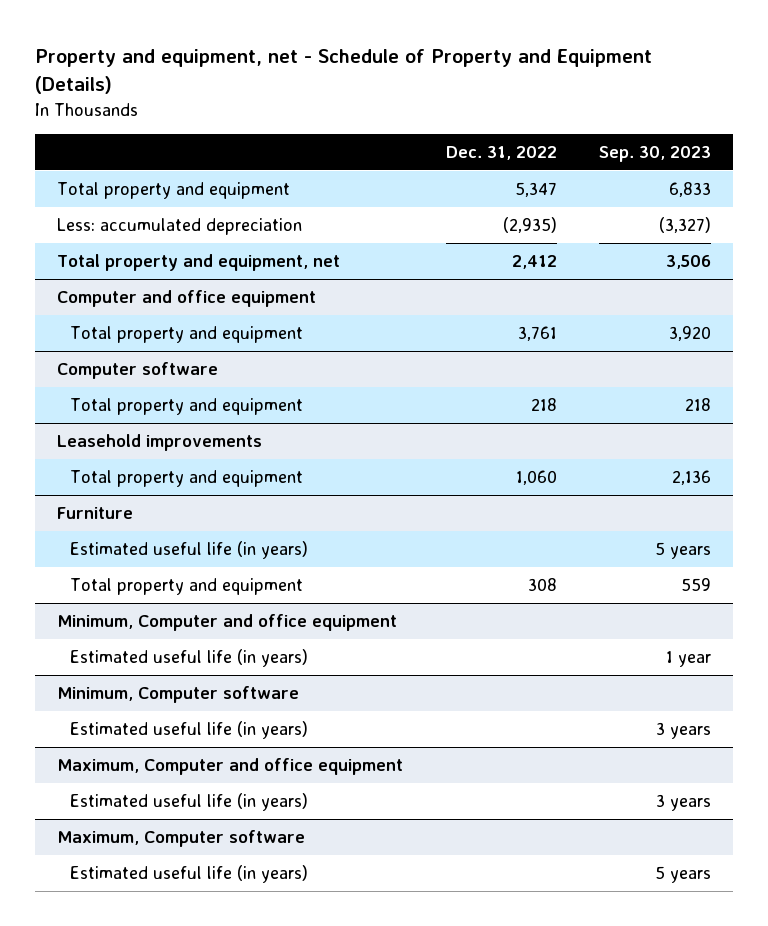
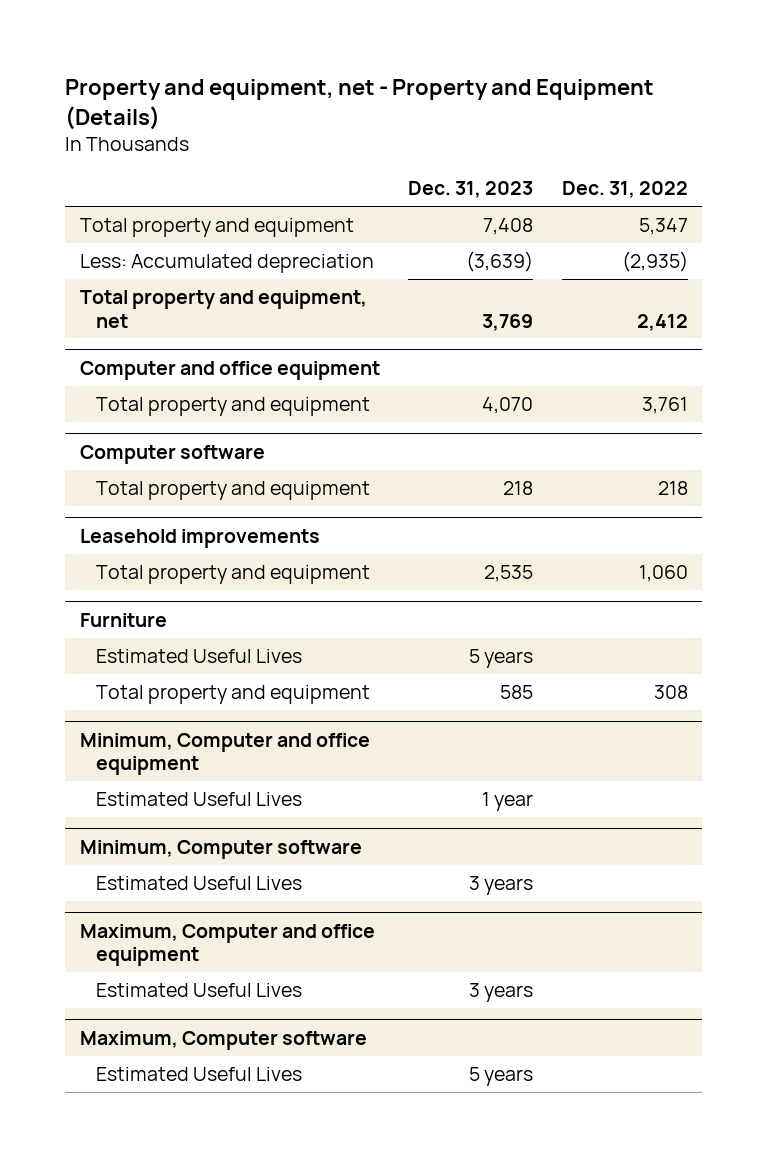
[35,49,653,95] Property and equipment, net - Schedule of Property and Equipment (Details) -> [65,79,655,131] Property and equipment, net - Property and Equipment (Details)
[599,145,712,162] Sep. 30, 2023 -> none
none -> [408,181,534,199] Dec. 31, 2023
[56,218,302,236] Less: accumulated depreciation -> [79,253,374,273] Less: Accumulated depreciation
[69,541,308,560] Estimated useful life (in years) -> [96,648,303,663] Estimated Useful Lives
[69,649,308,668] Estimated useful life (in years) -> [96,791,303,806] Estimated Useful Lives
[69,721,308,740] Estimated useful life (in years) -> [96,875,303,890] Estimated Useful Lives
[69,793,308,812] Estimated useful life (in years) -> [96,982,303,997] Estimated Useful Lives
[69,865,308,884] Estimated useful life (in years) -> [96,1066,303,1081] Estimated Useful Lives

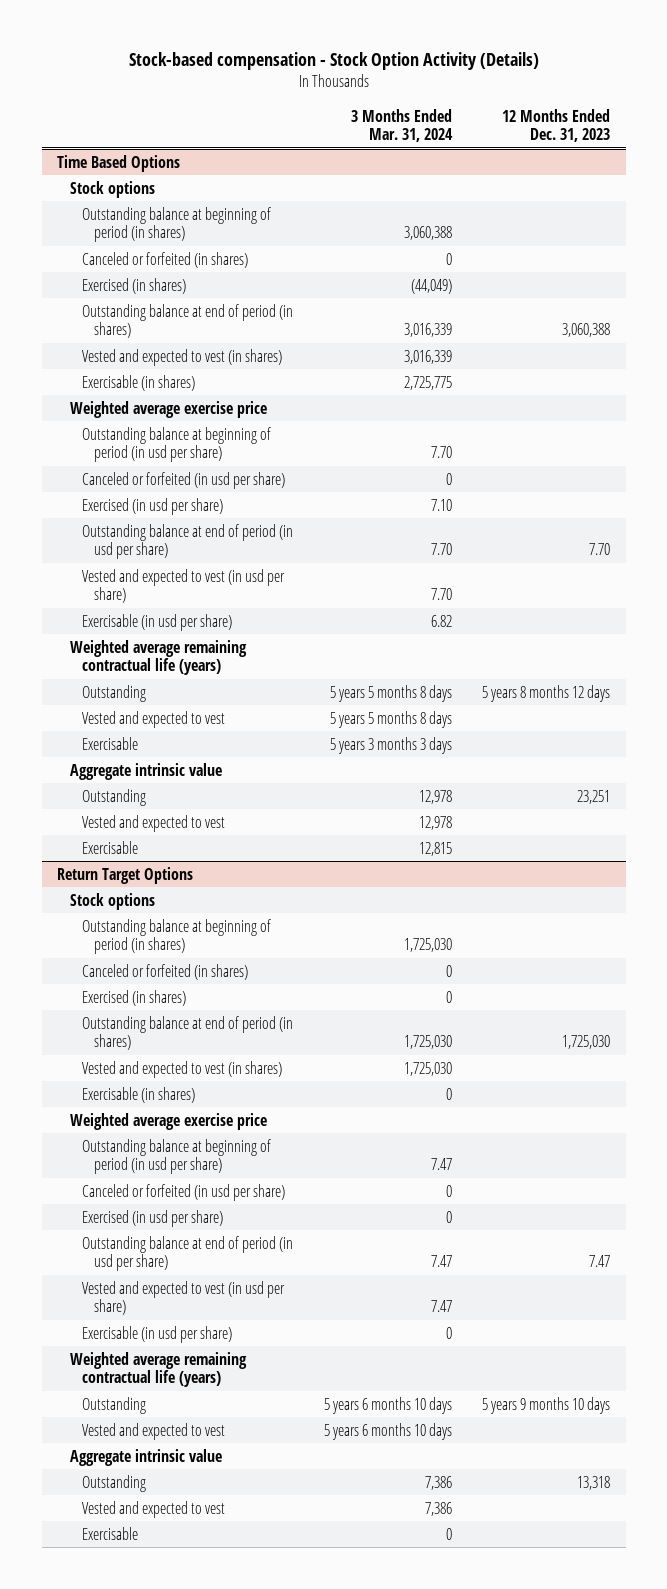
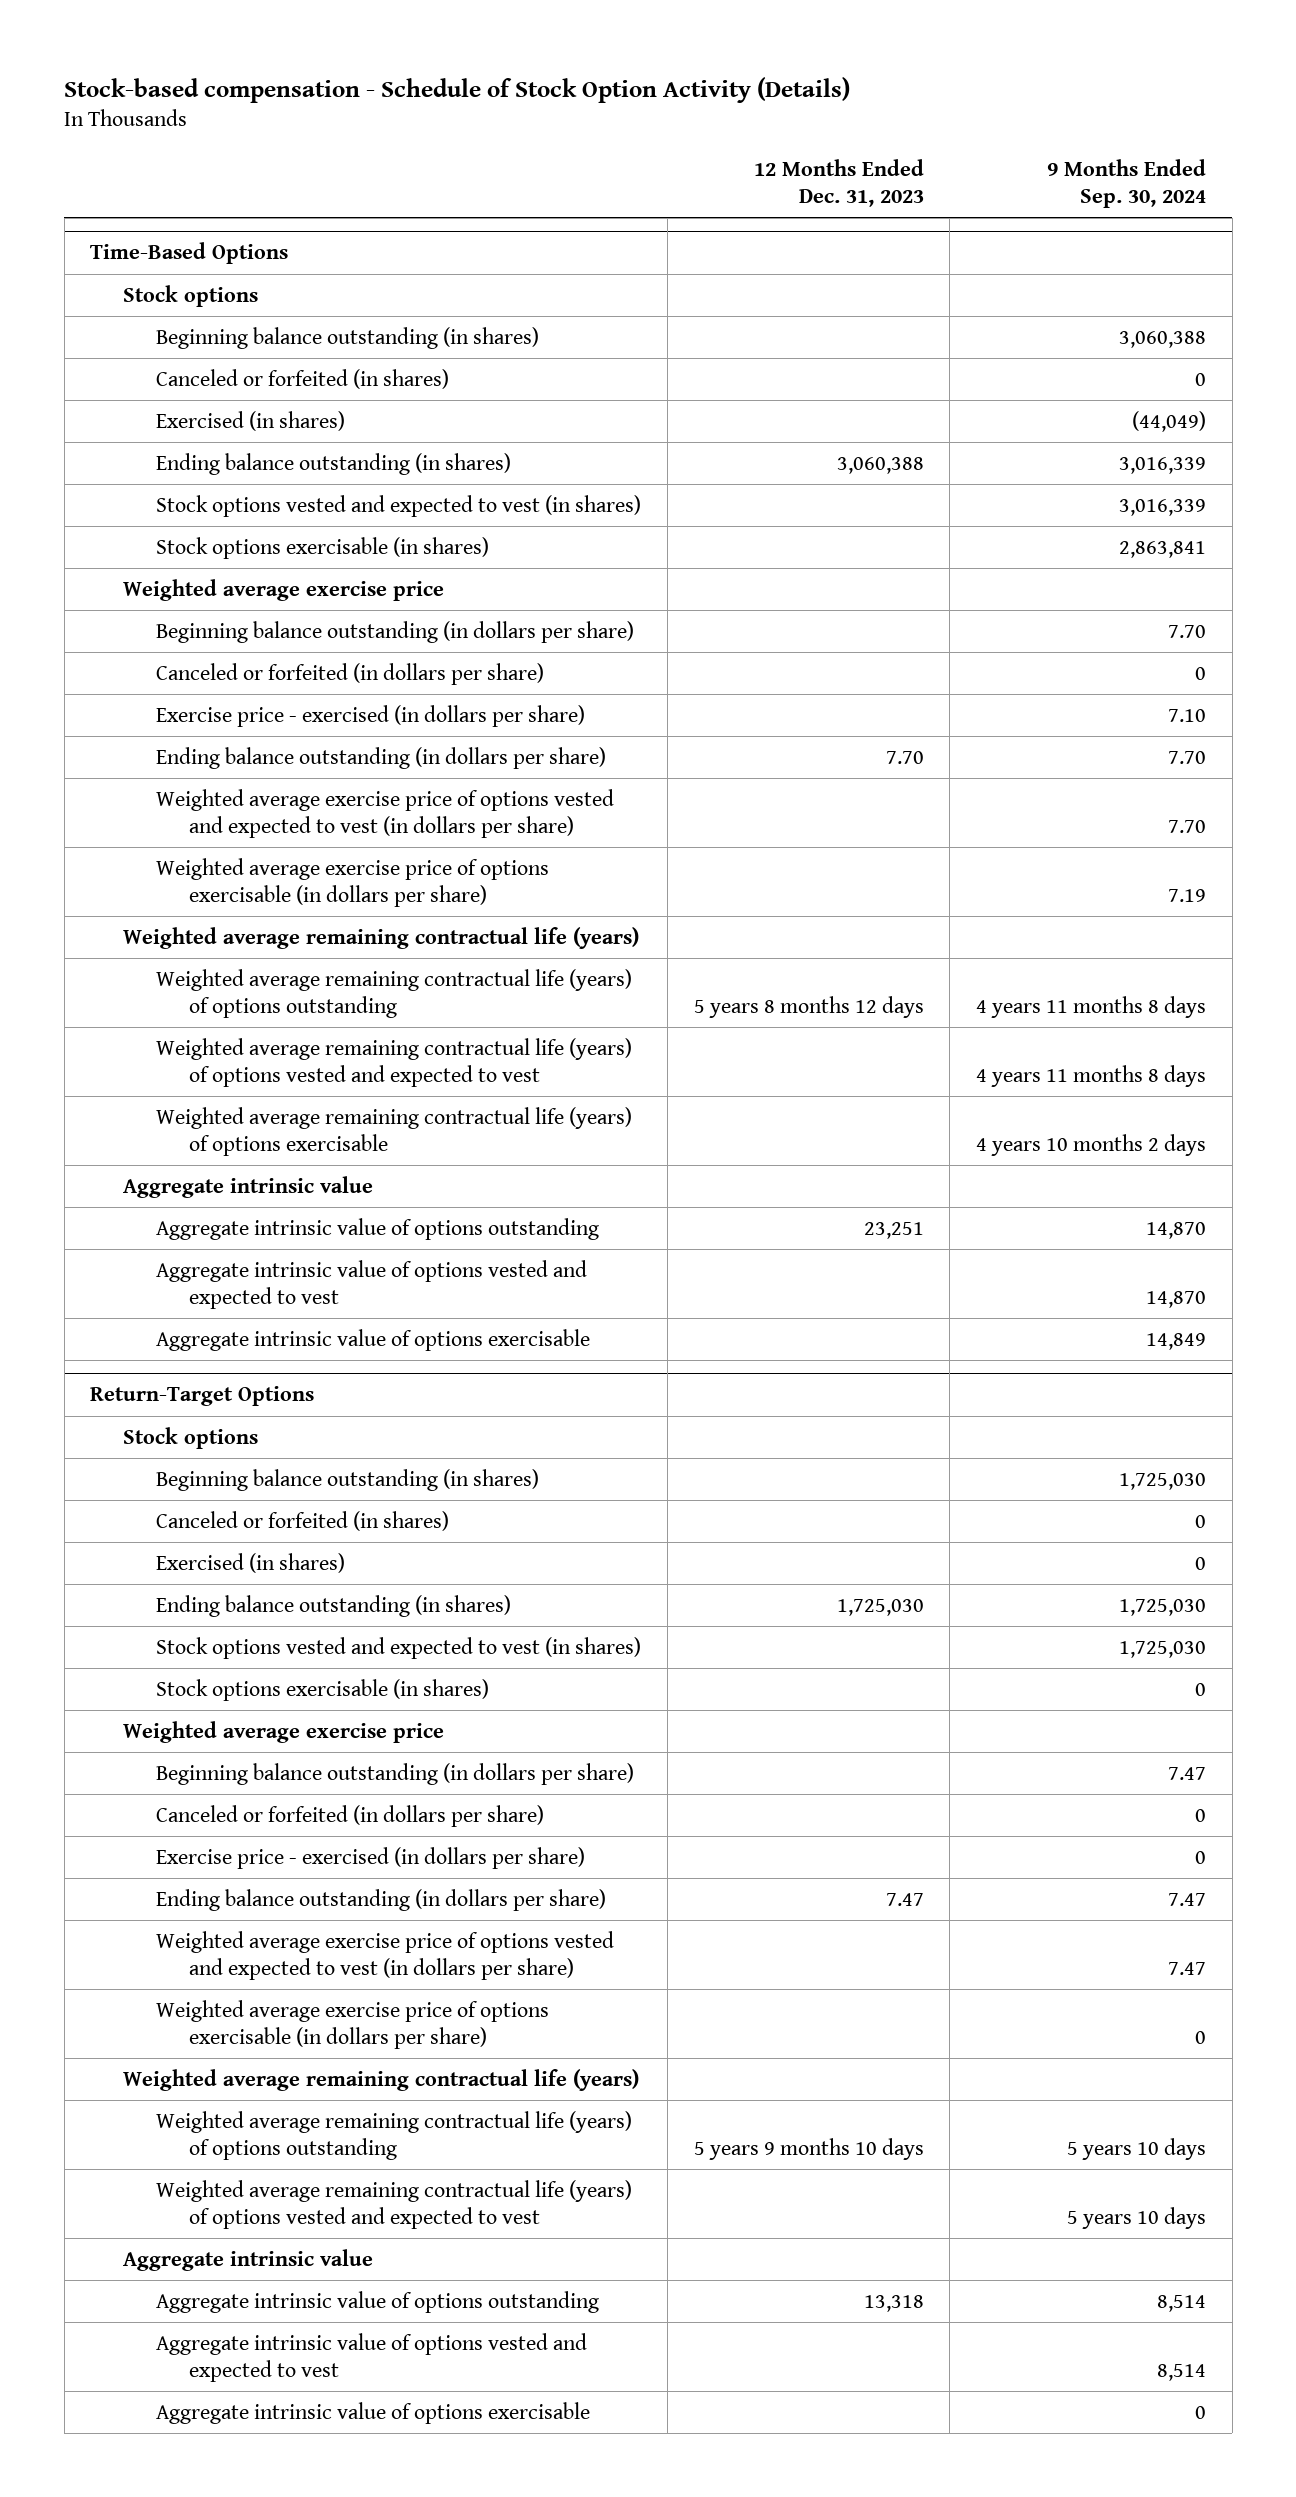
[128,52,539,71] Stock-based compensation - Stock Option Activity (Details) -> [64,77,851,104] Stock-based compensation - Schedule of Stock Option Activity (Details)
[350,108,453,143] 3 Months Ended Mar. 31, 2024 -> none
none -> [1047,158,1207,208] 9 Months Ended Sep. 30, 2024
[57,154,181,172] Time Based Options -> [90,242,289,265] Time-Based Options
[81,206,271,243] Outstanding balance at beginning of period (in shares) -> [155,326,539,349] Beginning balance outstanding (in shares)
[81,303,293,339] Outstanding balance at end of period (in shares) -> [155,452,511,475] Ending balance outstanding (in shares)
[81,348,282,366] Vested and expected to vest (in shares) -> [155,494,641,517] Stock options vested and expected to vest (in shares)
[81,374,195,391] Exercisable (in shares) -> [155,536,489,559] Stock options exercisable (in shares)
[81,426,271,463] Outstanding balance at beginning of period (in usd per share) -> [155,620,634,643] Beginning balance outstanding (in dollars per share)
[81,471,285,489] Canceled or forfeited (in usd per share) -> [155,662,544,685] Canceled or forfeited (in dollars per share)
[81,497,223,515] Exercised (in usd per share) -> [155,704,585,727] Exercise price - exercised (in dollars per share)
[81,523,293,560] Outstanding balance at end of period (in usd per share) -> [155,746,606,769] Ending balance outstanding (in dollars per share)
[81,568,285,604] Vested and expected to vest (in usd per share) -> [155,788,614,838] Weighted average exercise price of options vested and expected to vest (in dollars per share)
[81,613,232,631] Exercisable (in usd per share) -> [155,857,549,907] Weighted average exercise price of options exercisable (in dollars per share)
[81,684,146,702] Outstanding -> [155,968,632,1018] Weighted average remaining contractual life (years) of options outstanding
[81,710,225,728] Vested and expected to vest -> [155,1037,632,1087] Weighted average remaining contractual life (years) of options vested and expected to vest
[81,736,138,750] Exercisable -> [155,1106,632,1156] Weighted average remaining contractual life (years) of options exercisable
[81,788,146,806] Outstanding -> [155,1217,599,1240] Aggregate intrinsic value of options outstanding
[81,814,225,832] Vested and expected to vest -> [155,1259,587,1309] Aggregate intrinsic value of options vested and expected to vest
[81,840,138,854] Exercisable -> [155,1328,590,1351] Aggregate intrinsic value of options exercisable
[57,866,194,884] Return Target Options -> [90,1386,315,1407] Return-Target Options
[81,918,271,955] Outstanding balance at beginning of period (in shares) -> [155,1468,539,1491] Beginning balance outstanding (in shares)
[81,1015,293,1051] Outstanding balance at end of period (in shares) -> [155,1594,511,1617] Ending balance outstanding (in shares)
[81,1060,282,1078] Vested and expected to vest (in shares) -> [155,1636,641,1659] Stock options vested and expected to vest (in shares)
[81,1086,195,1103] Exercisable (in shares) -> [155,1678,489,1701] Stock options exercisable (in shares)
[81,1138,271,1175] Outstanding balance at beginning of period (in usd per share) -> [155,1762,634,1785] Beginning balance outstanding (in dollars per share)
[81,1183,285,1201] Canceled or forfeited (in usd per share) -> [155,1804,544,1827] Canceled or forfeited (in dollars per share)
[81,1209,223,1227] Exercised (in usd per share) -> [155,1846,585,1869] Exercise price - exercised (in dollars per share)
[81,1235,293,1272] Outstanding balance at end of period (in usd per share) -> [155,1888,606,1911] Ending balance outstanding (in dollars per share)
[81,1280,285,1316] Vested and expected to vest (in usd per share) -> [155,1930,614,1980] Weighted average exercise price of options vested and expected to vest (in dollars per share)
[81,1325,232,1343] Exercisable (in usd per share) -> [155,1999,549,2049] Weighted average exercise price of options exercisable (in dollars per share)
[81,1396,146,1414] Outstanding -> [155,2110,632,2160] Weighted average remaining contractual life (years) of options outstanding
[81,1422,225,1440] Vested and expected to vest -> [155,2179,632,2229] Weighted average remaining contractual life (years) of options vested and expected to vest
[81,1474,146,1492] Outstanding -> [155,2290,599,2313] Aggregate intrinsic value of options outstanding
[81,1500,225,1518] Vested and expected to vest -> [155,2332,587,2382] Aggregate intrinsic value of options vested and expected to vest
[81,1526,138,1540] Exercisable -> [155,2401,590,2424] Aggregate intrinsic value of options exercisable

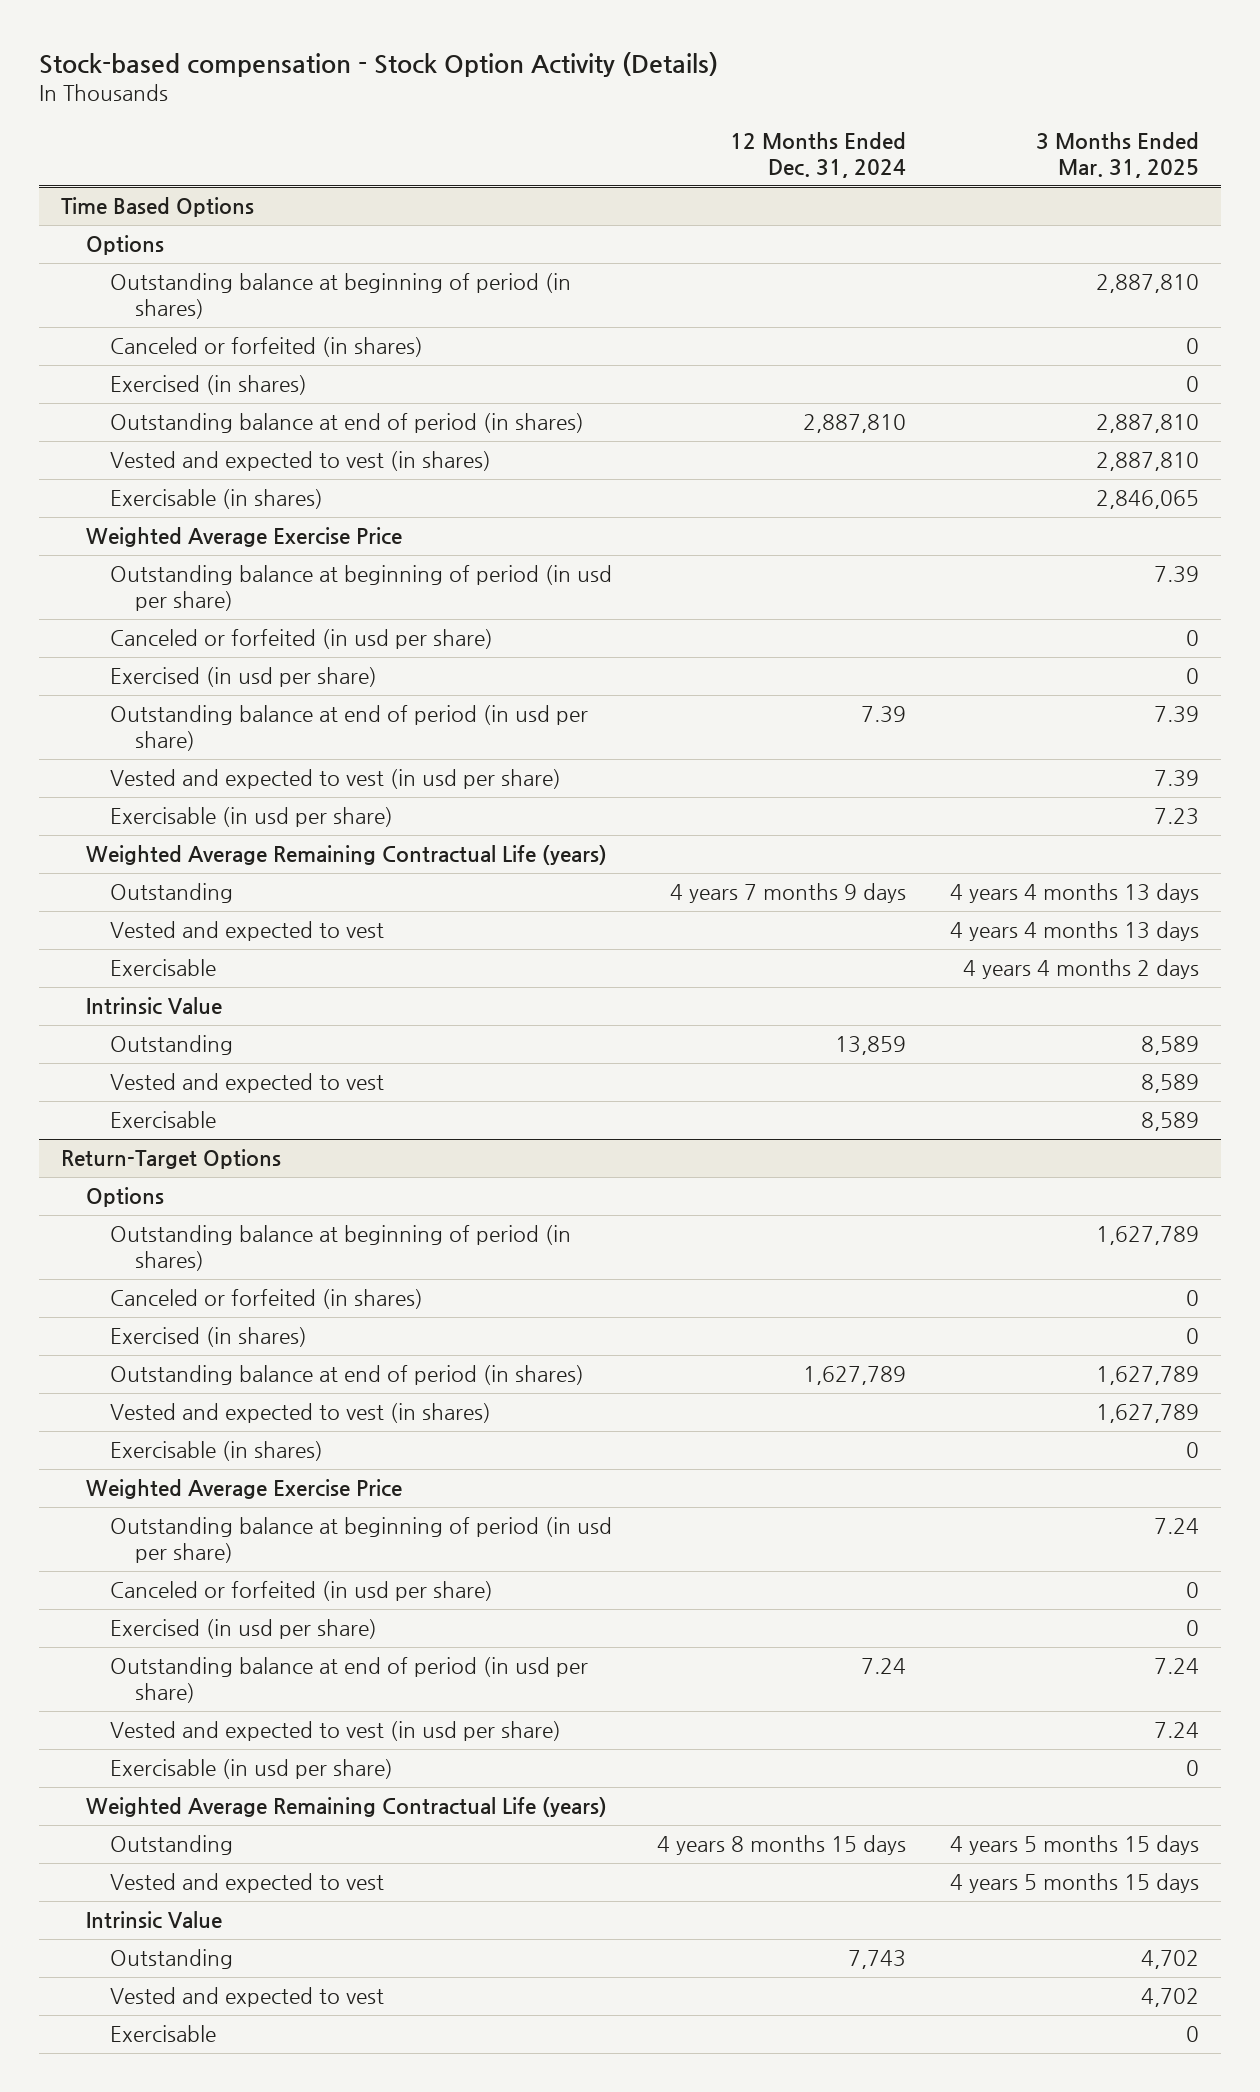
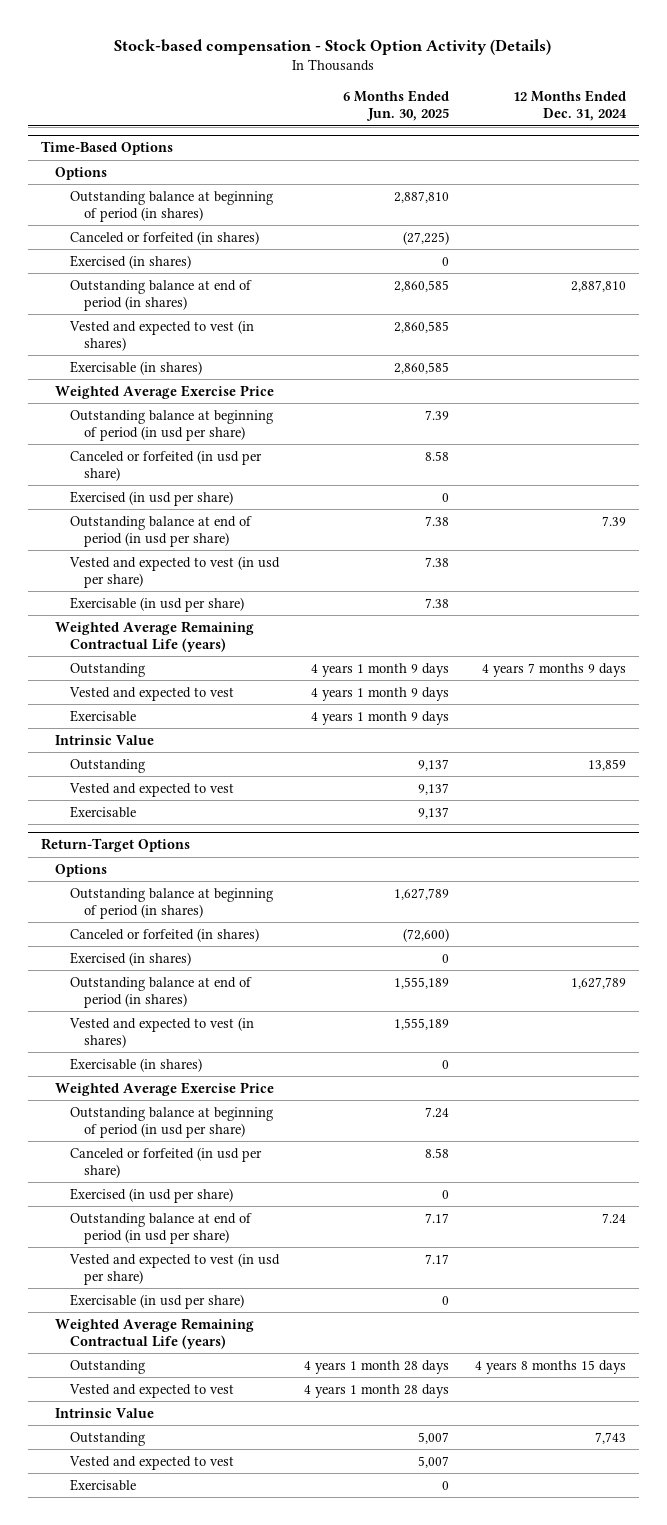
[1035,132,1199,179] 3 Months Ended Mar. 31, 2025 -> none
none -> [343,89,450,122] 6 Months Ended Jun. 30, 2025
[61,197,255,218] Time Based Options -> [41,141,174,156] Time-Based Options

